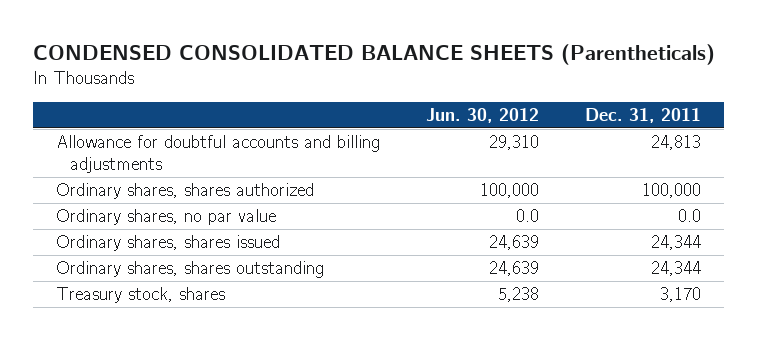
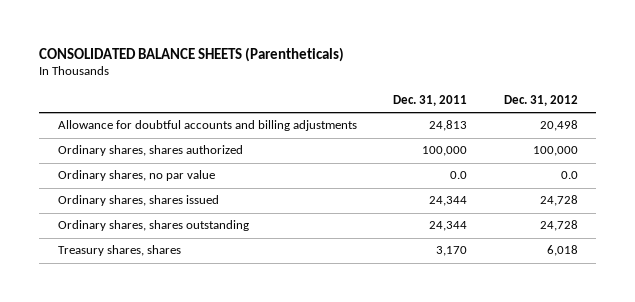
[32,44,715,66] CONDENSED CONSOLIDATED BALANCE SHEETS (Parentheticals) -> [39,46,345,62] CONSOLIDATED BALANCE SHEETS (Parentheticals)
[426,107,540,123] Jun. 30, 2012 -> none
none -> [503,95,578,107] Dec. 31, 2012
[55,287,225,304] Treasury stock, shares -> [57,245,181,257] Treasury shares, shares

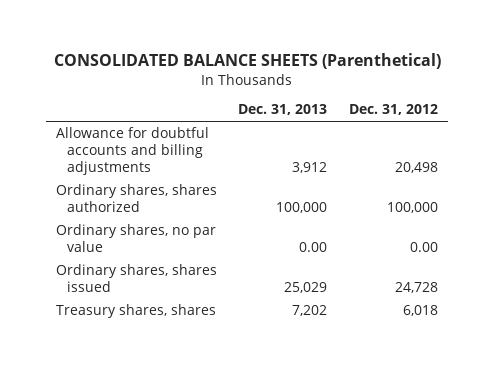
[39,46,345,62] CONSOLIDATED BALANCE SHEETS (Parentheticals) -> [53,53,441,70] CONSOLIDATED BALANCE SHEETS (Parenthetical)
[393,95,468,107] Dec. 31, 2011 -> none
none -> [238,104,328,116] Dec. 31, 2013
[560,171,578,180] 0.0 -> [409,242,438,253] 0.00
[57,220,249,232] Ordinary shares, shares outstanding -> none

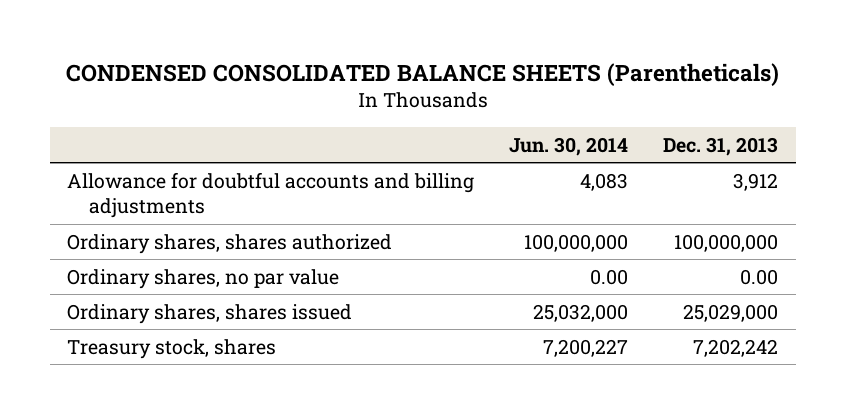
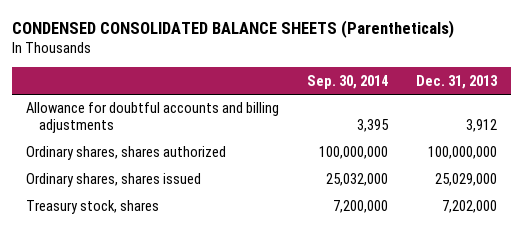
[509,136,629,156] Jun. 30, 2014 -> none
none -> [306,74,388,89] Sep. 30, 2014
[67,268,340,289] Ordinary shares, no par value -> none
[693,338,779,357] 7,202,242 -> [442,200,498,214] 7,202,000

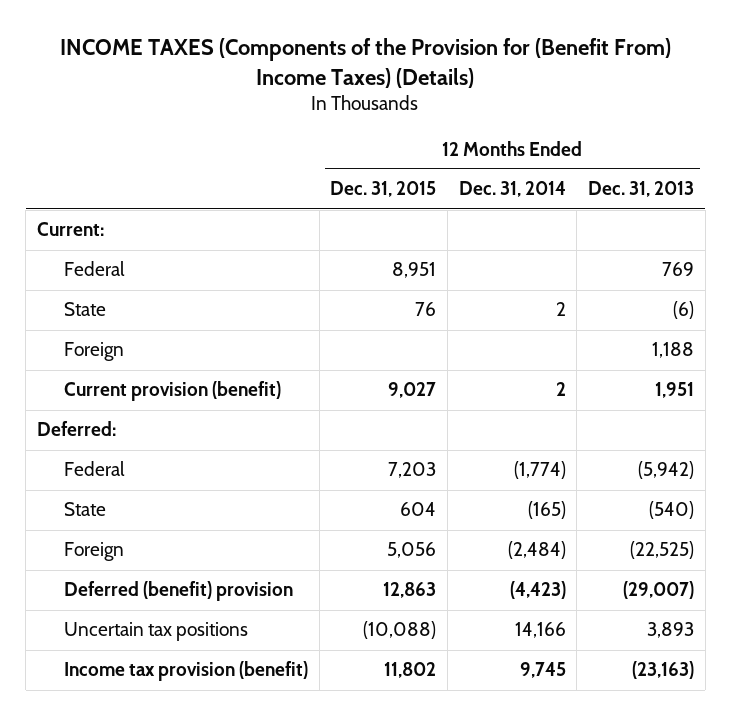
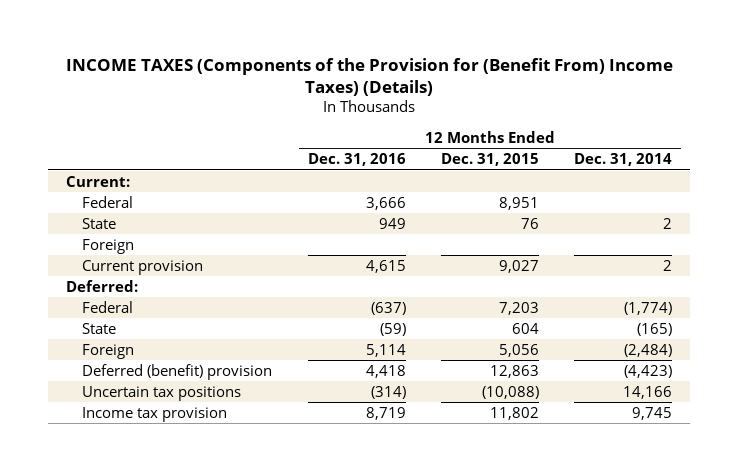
[588,181,695,198] Dec. 31, 2013 -> none
none -> [307,153,406,167] Dec. 31, 2016
[63,381,281,402] Current provision (benefit) -> [82,259,204,275] Current provision
[63,661,308,682] Income tax provision (benefit) -> [82,406,228,422] Income tax provision

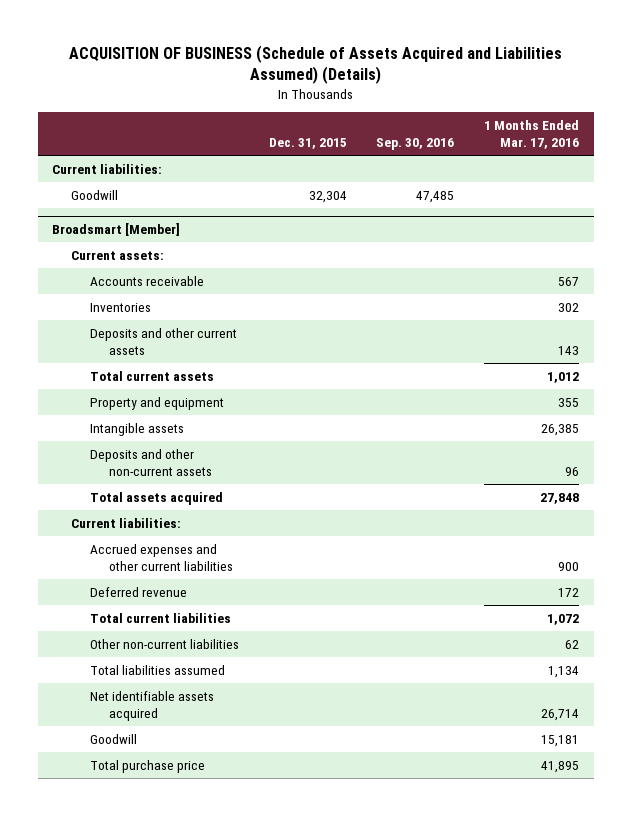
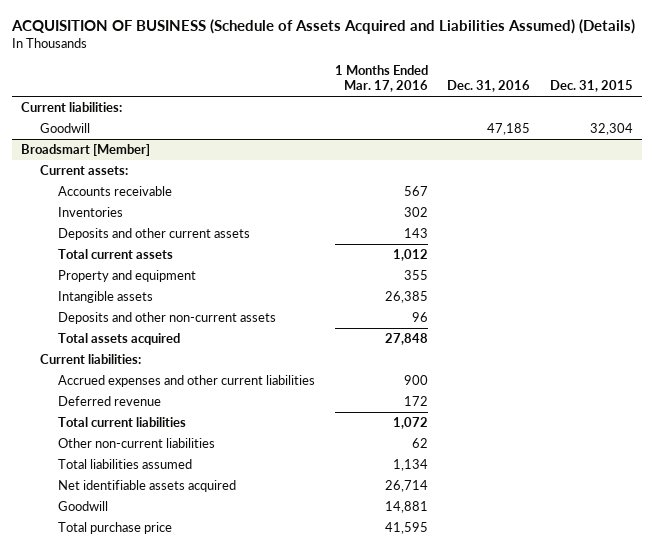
[376,138,455,151] Sep. 30, 2016 -> none
none -> [447,79,531,92] Dec. 31, 2016
[540,734,579,747] 15,181 -> [384,501,428,514] 14,881
[540,760,579,773] 41,895 -> [384,522,428,535] 41,595

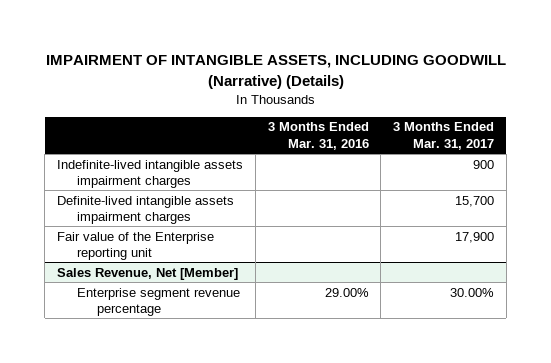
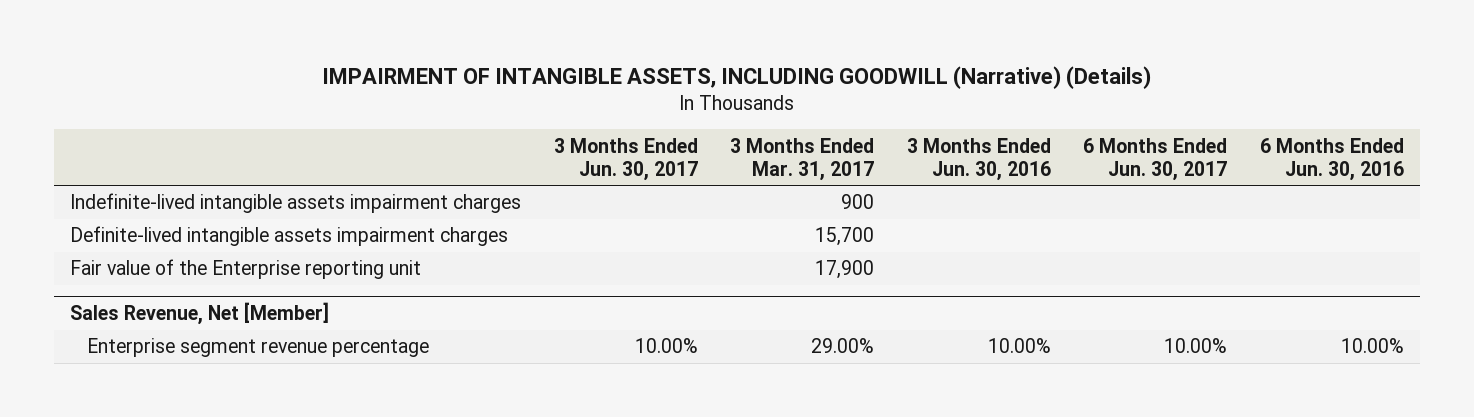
[267,122,369,150] 3 Months Ended Mar. 31, 2016 -> none
none -> [553,137,698,181] 3 Months Ended Jun. 30, 2017
none -> [906,137,1051,181] 3 Months Ended Jun. 30, 2016
none -> [1083,137,1228,181] 6 Months Ended Jun. 30, 2017
none -> [1259,137,1404,181] 6 Months Ended Jun. 30, 2016
[449,287,494,297] 30.00% -> [811,338,875,354] 29.00%

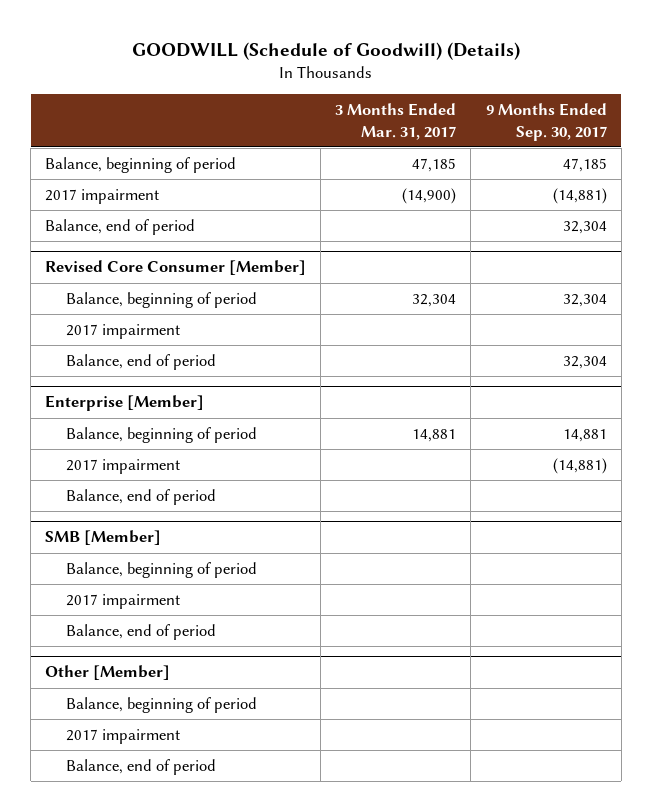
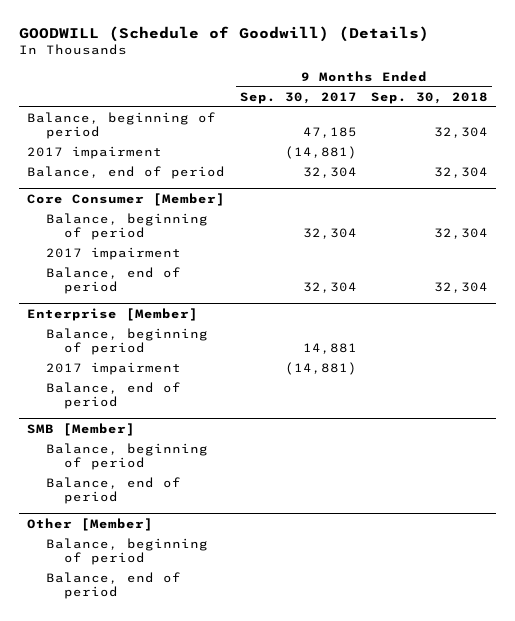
[335,103,457,140] 3 Months Ended Mar. 31, 2017 -> none
none -> [371,91,489,104] Sep. 30, 2018
[45,260,307,276] Revised Core Consumer [Member] -> [26,193,225,207] Core Consumer [Member]
[65,593,181,609] 2017 impairment -> none
[65,728,181,744] 2017 impairment -> none

